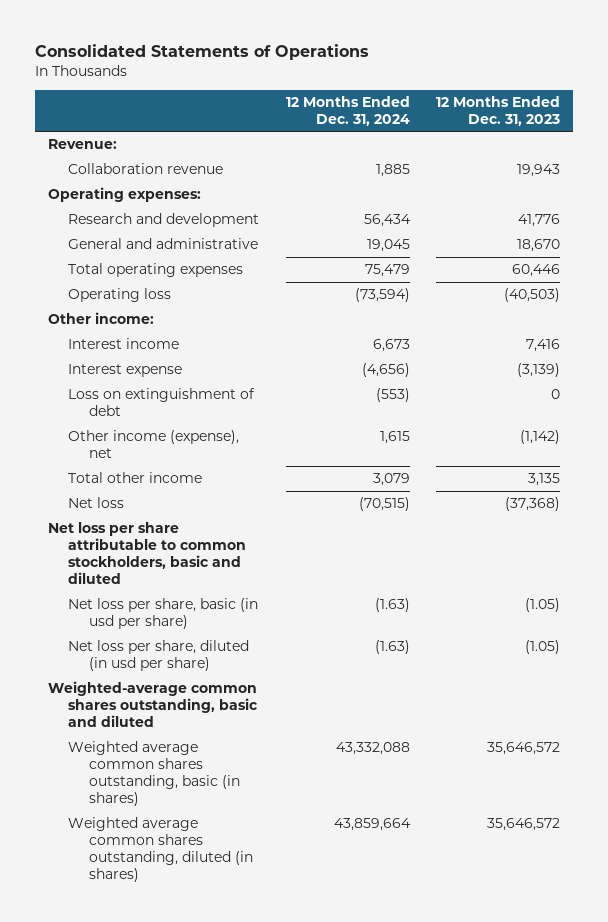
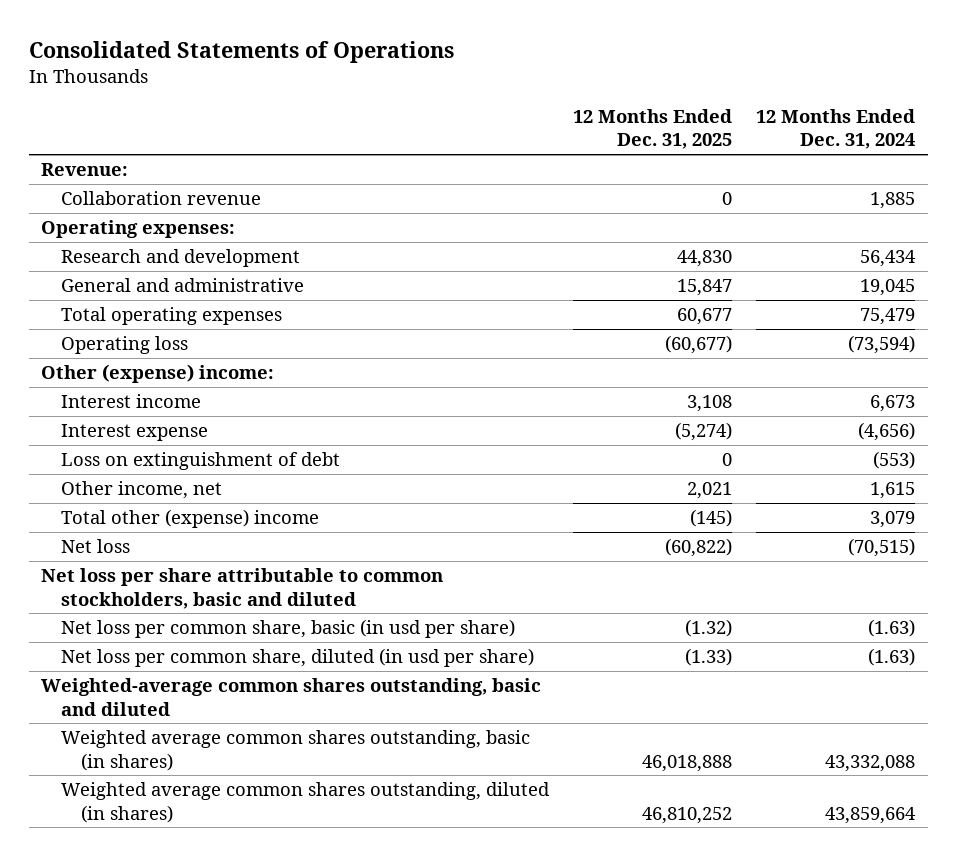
[435,96,560,127] 12 Months Ended Dec. 31, 2023 -> none
none -> [573,108,733,150] 12 Months Ended Dec. 31, 2025
[47,312,154,325] Other income: -> [41,364,275,384] Other (expense) income:
[68,430,240,459] Other income (expense), net -> [61,481,223,500] Other income, net
[68,472,203,484] Total other income -> [61,509,320,529] Total other (expense) income
[68,598,259,630] Net loss per share, basic (in usd per share) -> [61,619,516,639] Net loss per common share, basic (in usd per share)
[68,640,250,672] Net loss per share, diluted (in usd per share) -> [61,648,535,668] Net loss per common share, diluted (in usd per share)

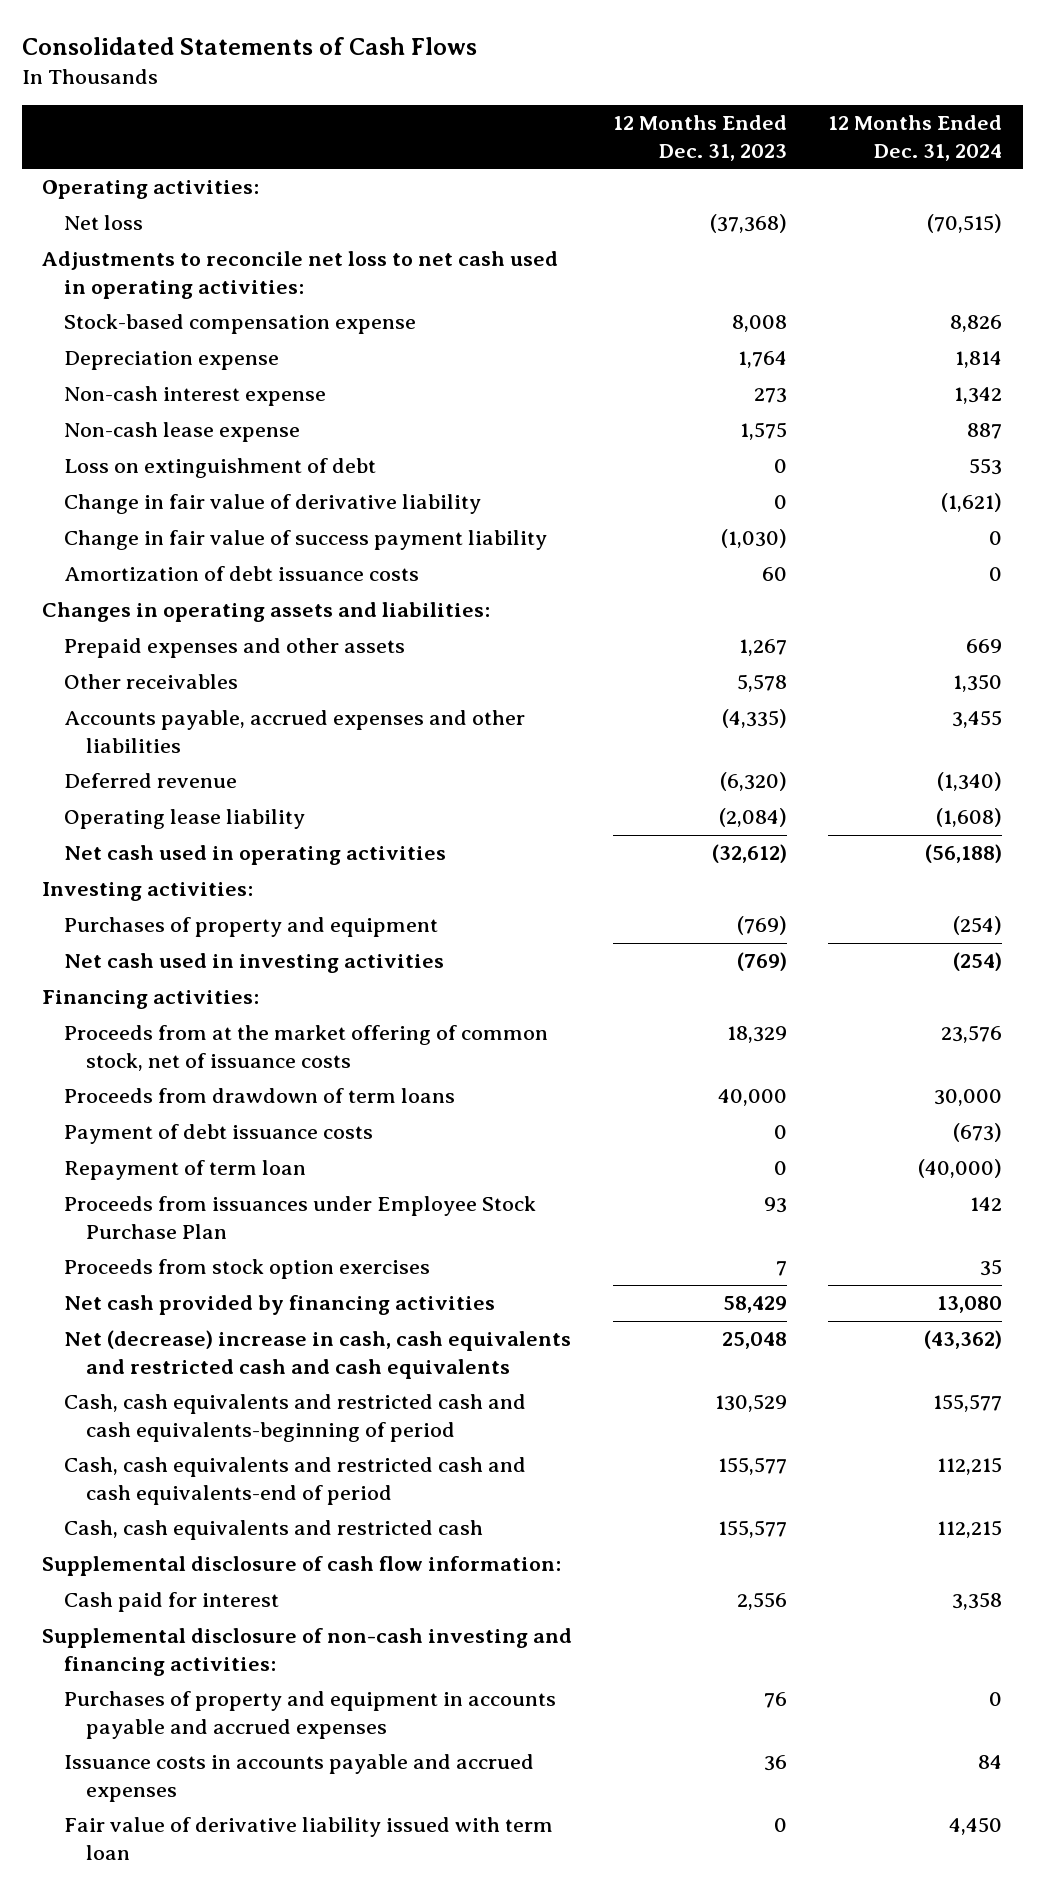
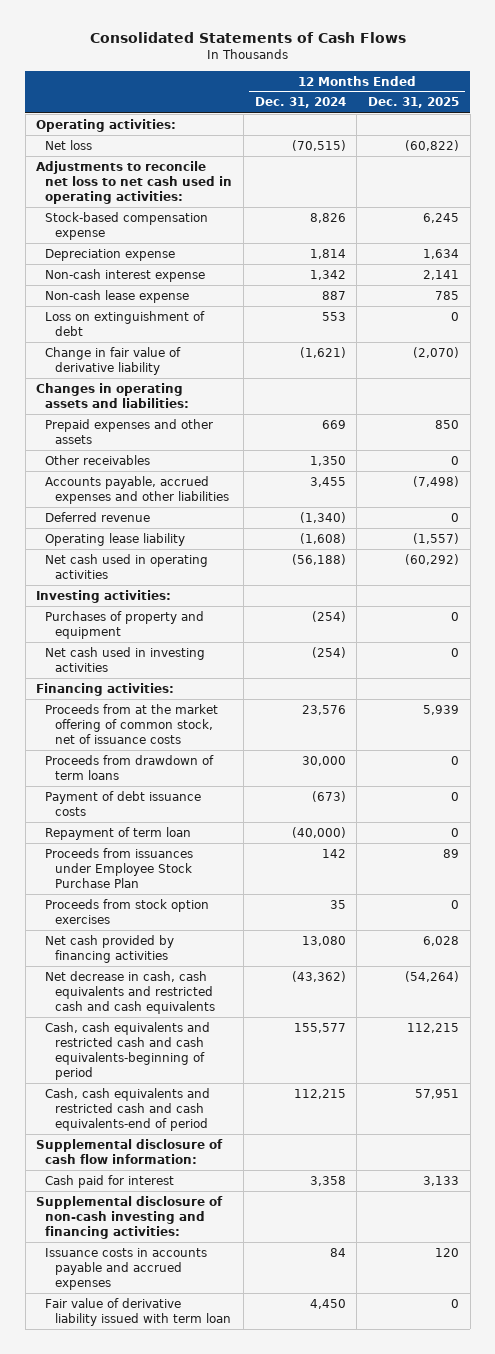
[613,115,788,161] 12 Months Ended Dec. 31, 2023 -> none
none -> [367,97,459,109] Dec. 31, 2025
[64,530,548,551] Change in fair value of success payment liability -> none
[64,566,420,582] Amortization of debt issuance costs -> none
[64,1330,572,1379] Net (decrease) increase in cash, cash equivalents and restricted cash and cash equivalents -> [45,970,215,1014] Net decrease in cash, cash equivalents and restricted cash and cash equivalents
[64,1520,484,1541] Cash, cash equivalents and restricted cash -> none
[64,1691,557,1739] Purchases of property and equipment in accounts payable and accrued expenses -> none

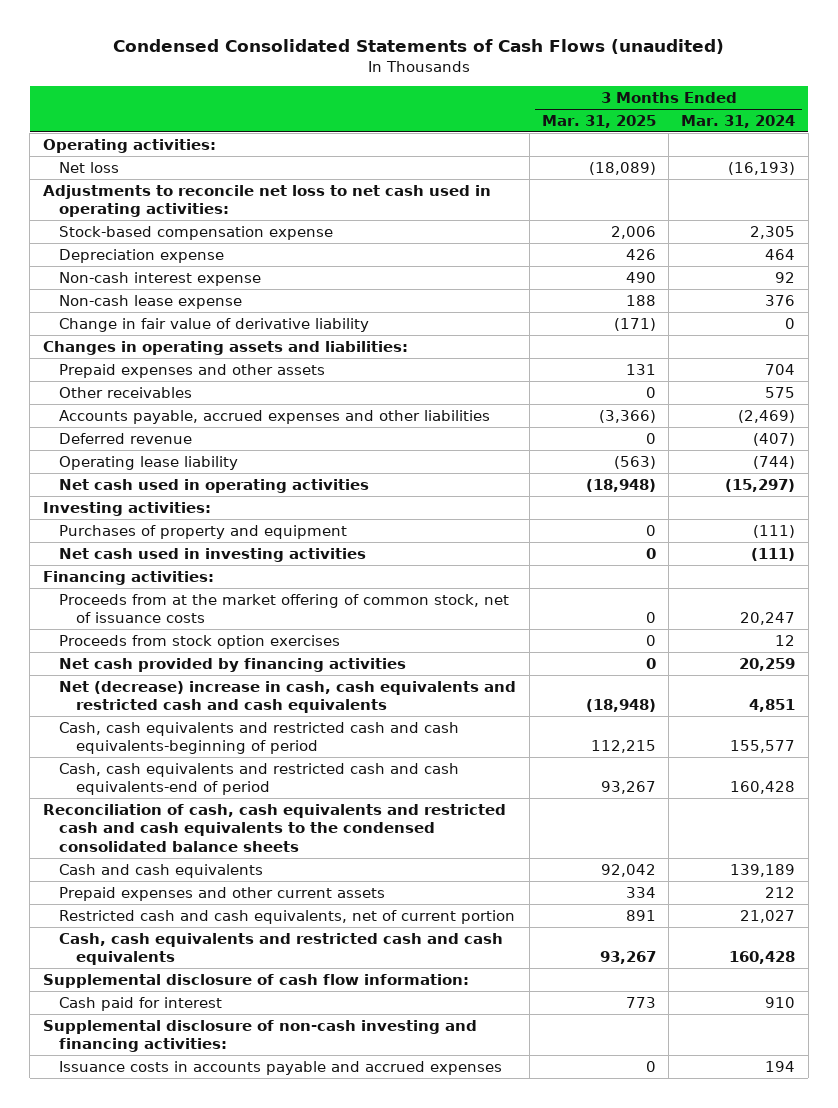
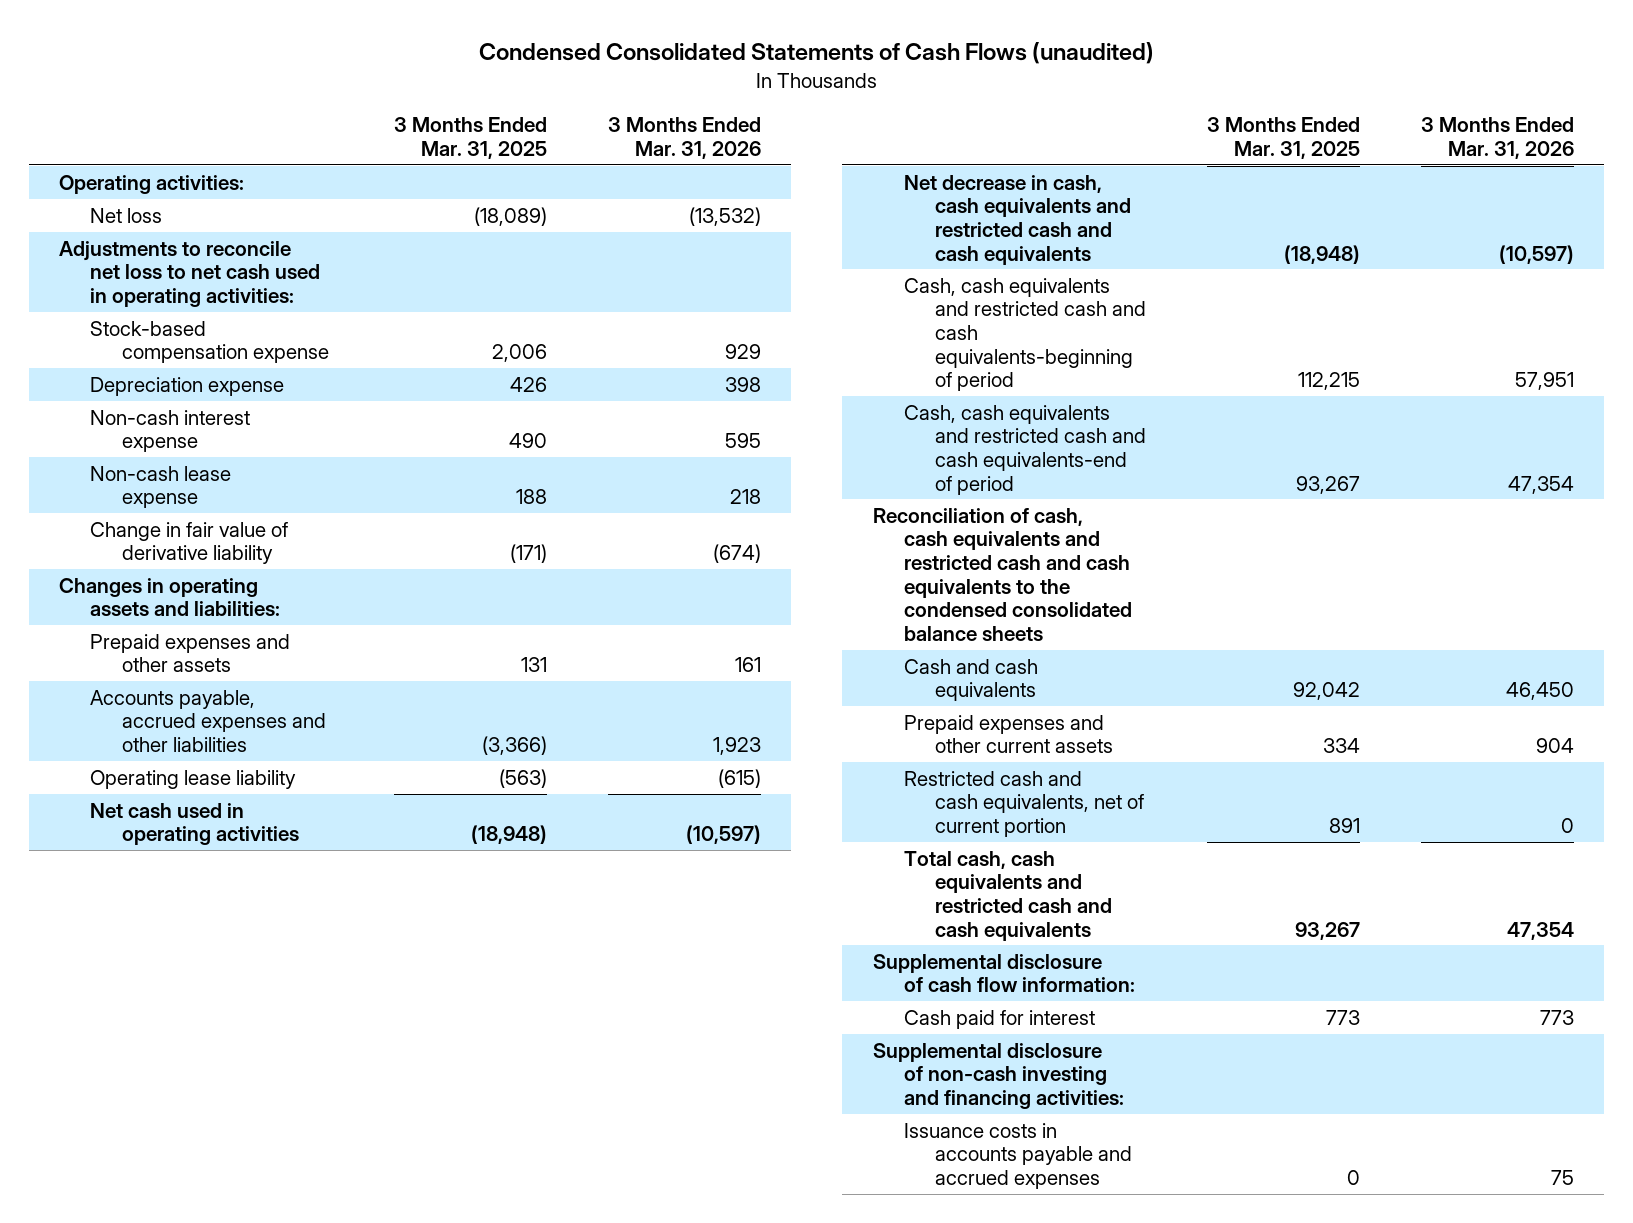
[681,114,796,128] Mar. 31, 2024 -> none
none -> [607,117,761,159] 3 Months Ended Mar. 31, 2026
[59,386,193,398] Other receivables -> none
[59,432,193,444] Deferred revenue -> none
[42,501,211,516] Investing activities: -> none
[59,524,348,539] Purchases of property and equipment -> none
[59,547,367,562] Net cash used in investing activities -> none
[42,570,214,585] Financing activities: -> none
[59,593,510,624] Proceeds from at the market offering of common stock, net of issuance costs -> none
[59,634,341,649] Proceeds from stock option exercises -> none
[59,657,407,672] Net cash provided by financing activities -> none
[59,680,517,714] Net (decrease) increase in cash, cash equivalents and restricted cash and cash equivalents -> [903,174,1132,265] Net decrease in cash, cash equivalents and restricted cash and cash equivalents
[59,932,504,966] Cash, cash equivalents and restricted cash and cash equivalents -> [903,850,1113,941] Total cash, cash equivalents and restricted cash and cash equivalents

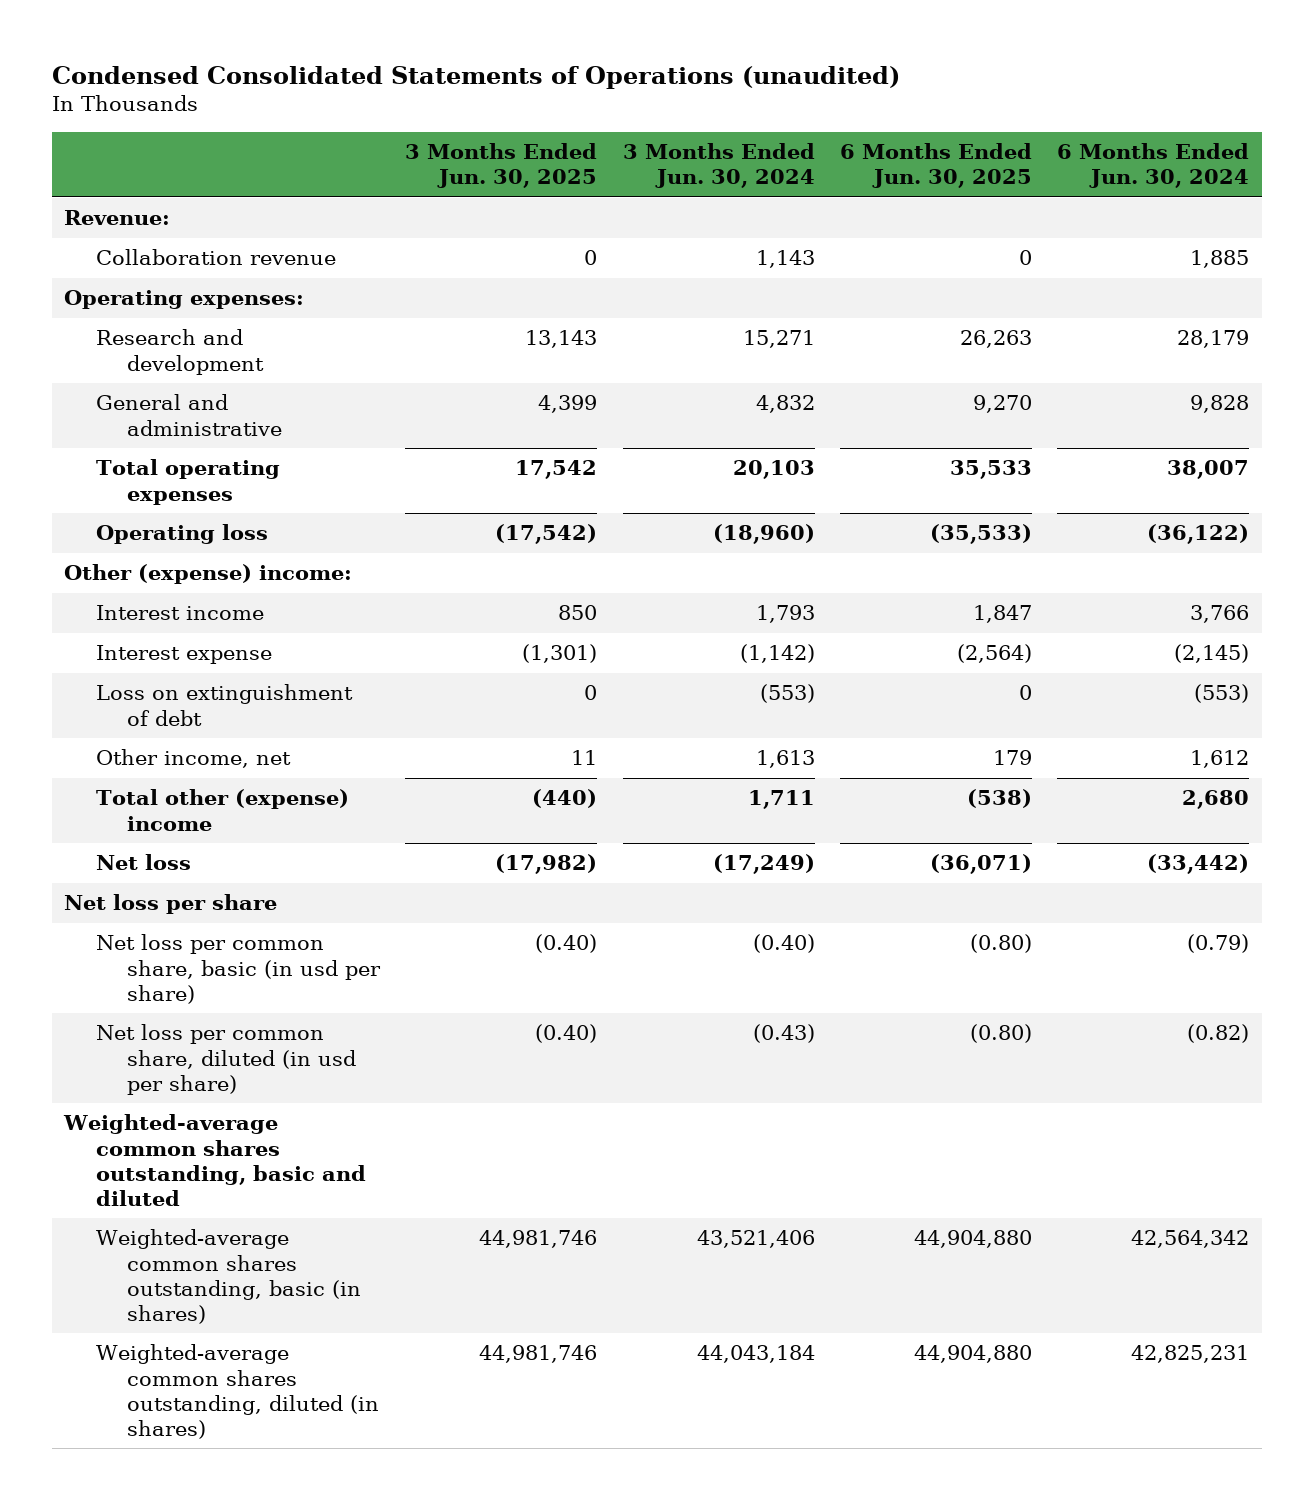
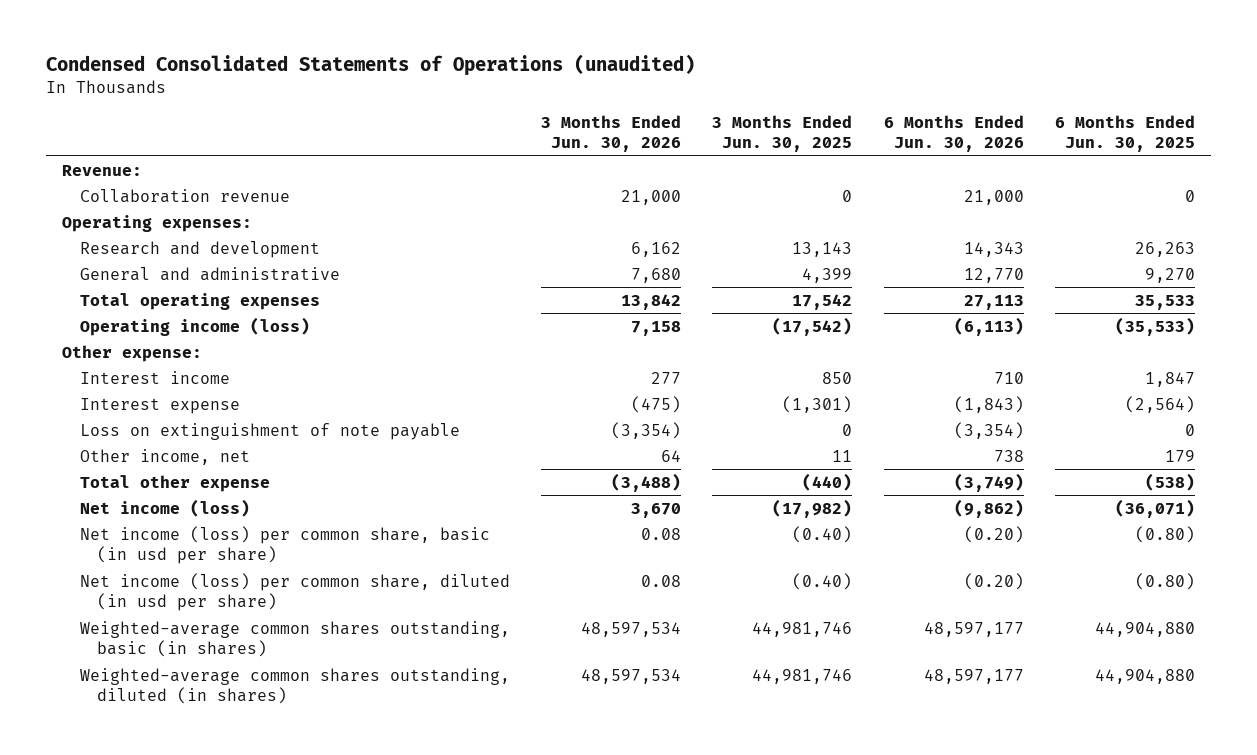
[622,143,815,189] 3 Months Ended Jun. 30, 2024 -> none
[1057,143,1250,189] 6 Months Ended Jun. 30, 2024 -> none
none -> [541,114,682,153] 3 Months Ended Jun. 30, 2026
none -> [883,114,1024,153] 6 Months Ended Jun. 30, 2026
[95,524,268,545] Operating loss -> [79,316,310,336] Operating income (loss)
[64,564,353,585] Other (expense) income: -> [61,344,202,362] Other expense:
[95,684,353,726] Loss on extinguishment of debt -> [79,422,460,440] Loss on extinguishment of note payable
[64,894,278,915] Net loss per share -> none
[63,1114,366,1206] Weighted-average common shares outstanding, basic and diluted -> none
[95,789,349,831] Total other (expense) income -> [79,474,270,492] Total other expense
[95,854,191,871] Net loss -> [79,498,250,517] Net income (loss)
[95,934,382,1004] Net loss per common share, basic (in usd per share) -> [79,525,490,565] Net income (loss) per common share, basic (in usd per share)
[95,1024,357,1095] Net loss per common share, diluted (in usd per share) -> [79,572,510,612] Net income (loss) per common share, diluted (in usd per share)

